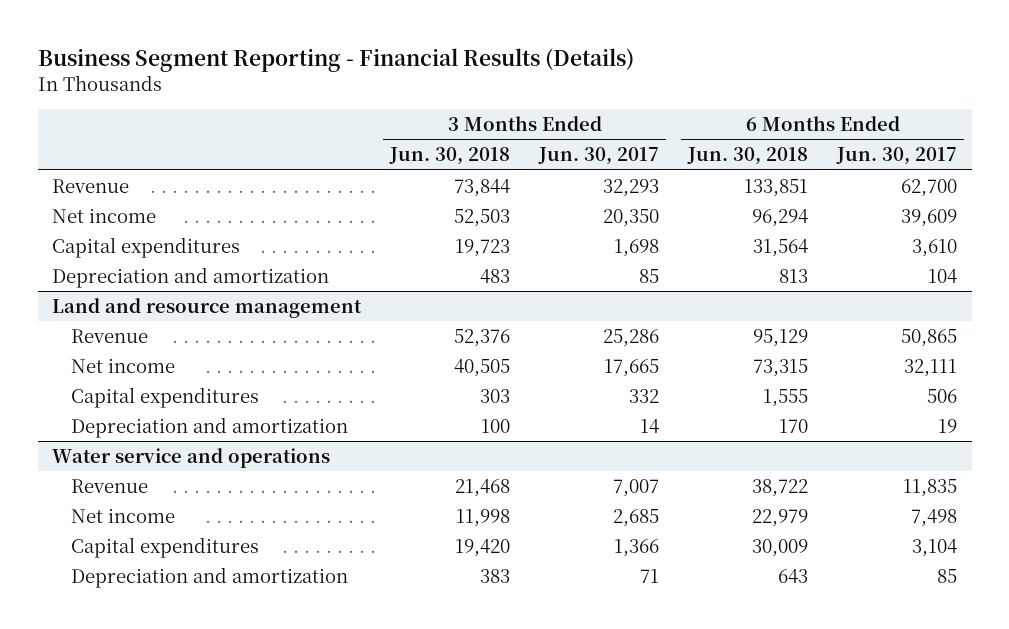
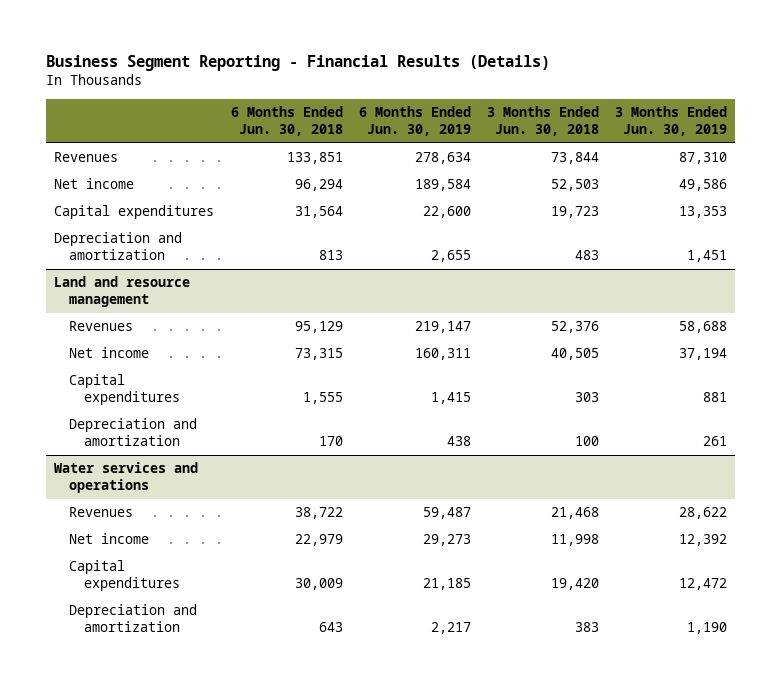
[538,147,660,166] Jun. 30, 2017 -> none
[836,147,958,166] Jun. 30, 2017 -> none
none -> [358,105,471,137] 6 Months Ended Jun. 30, 2019
none -> [614,105,727,137] 3 Months Ended Jun. 30, 2019
[52,178,130,193] Revenue -> [54,152,119,163] Revenues
[71,328,149,343] Revenue -> [69,321,134,332] Revenues
[52,447,331,468] Water service and operations -> [54,462,199,494] Water services and operations
[71,478,149,493] Revenue -> [69,507,134,518] Revenues

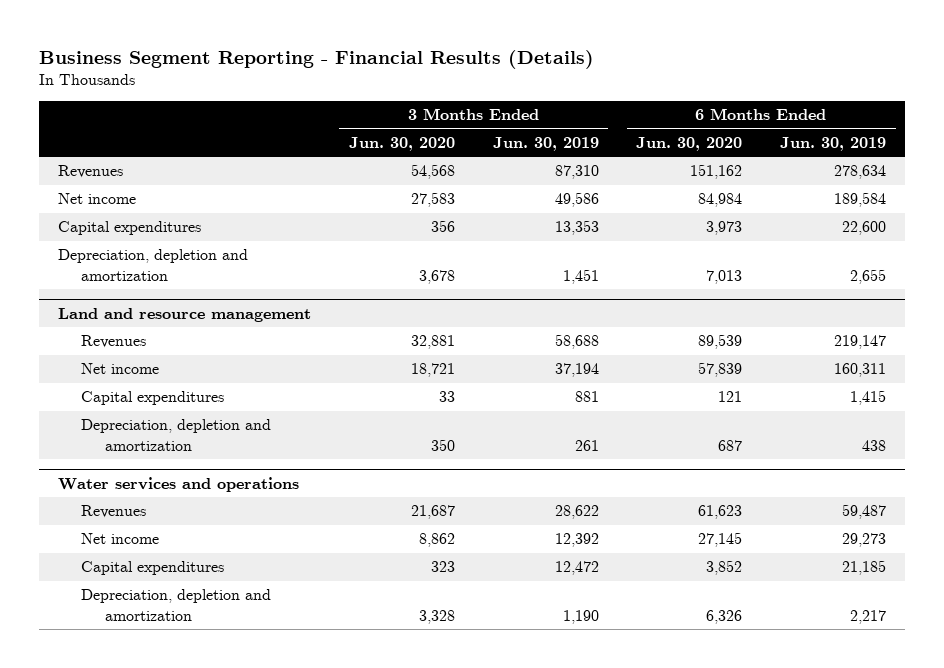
[230,105,343,137] 6 Months Ended Jun. 30, 2018 -> none
[486,105,599,137] 3 Months Ended Jun. 30, 2018 -> none
none -> [348,137,455,152] Jun. 30, 2020
none -> [636,137,743,152] Jun. 30, 2020
[54,232,183,261] Depreciation and amortization -> [57,249,248,281] Depreciation, depletion and amortization
[69,418,198,447] Depreciation and amortization -> [81,419,272,451] Depreciation, depletion and amortization
[69,604,198,633] Depreciation and amortization -> [81,589,272,621] Depreciation, depletion and amortization

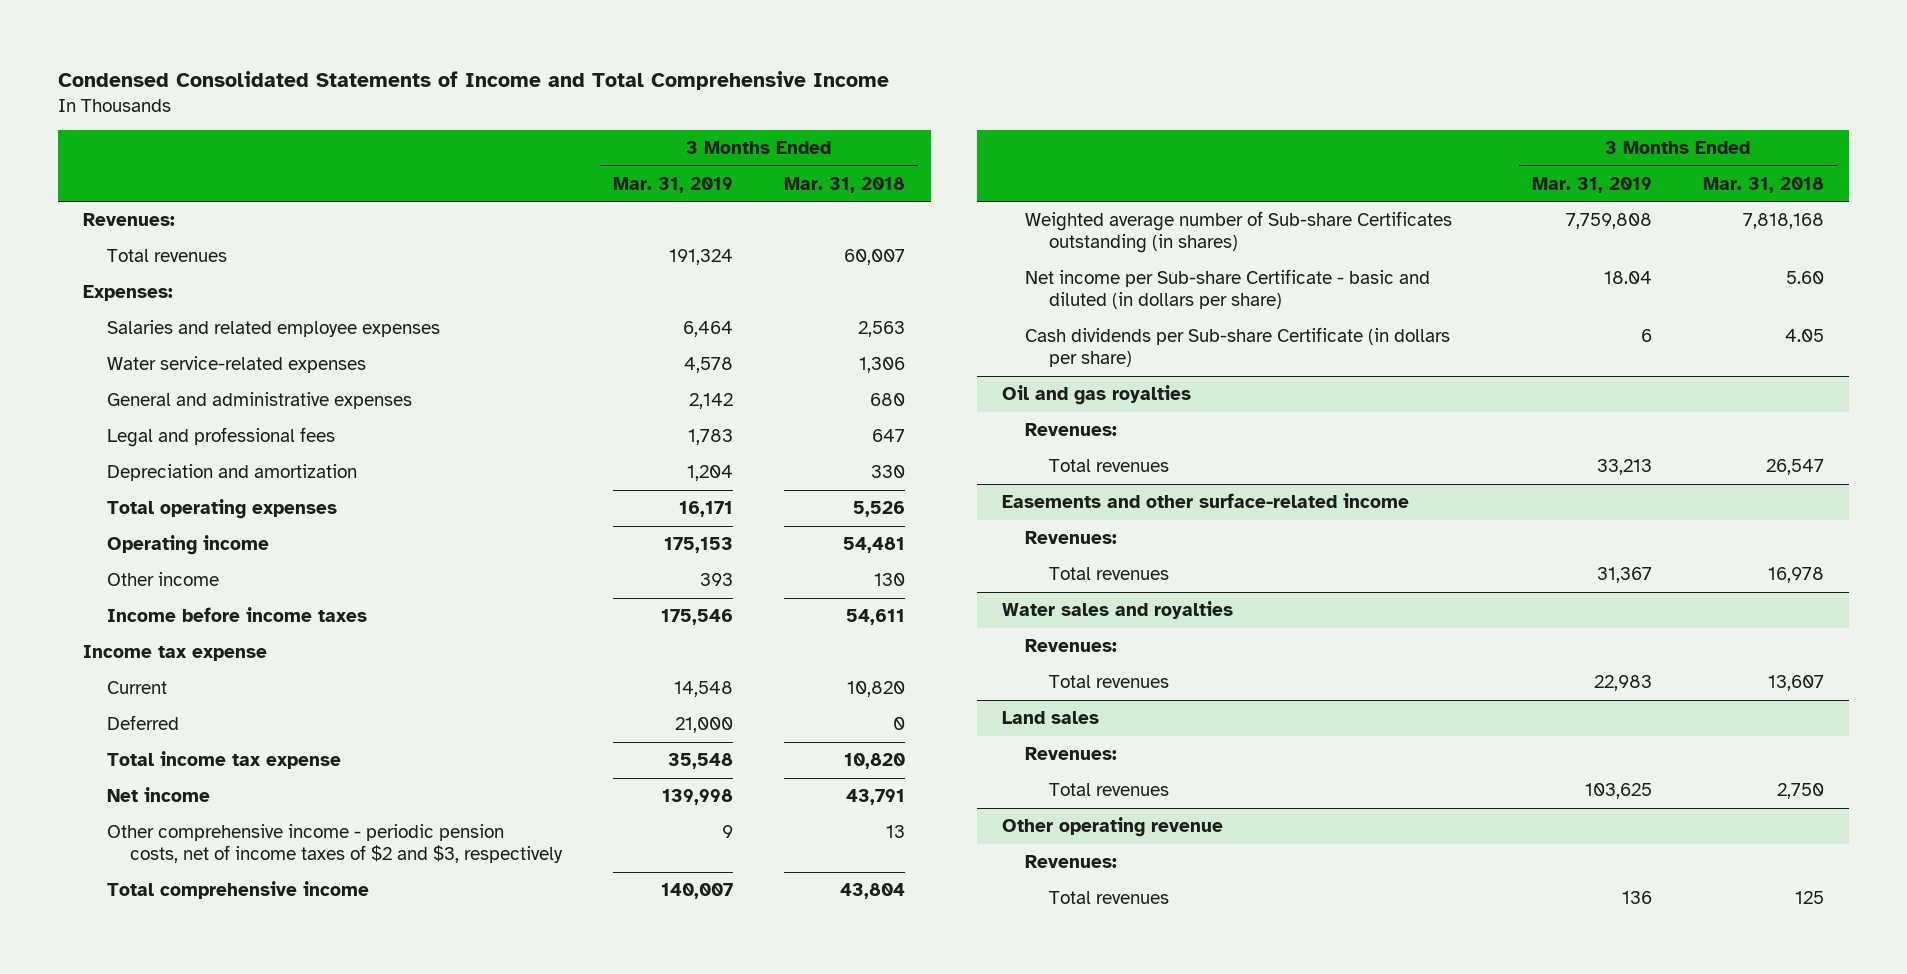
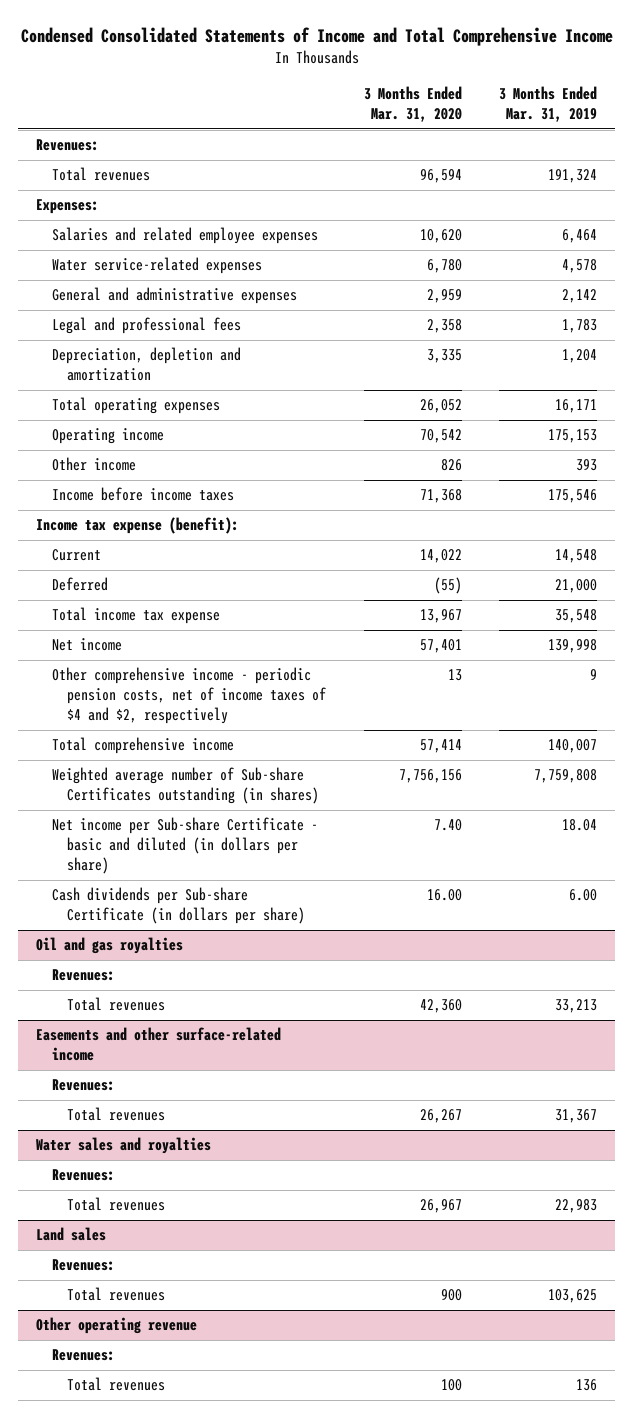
[784,176,906,193] Mar. 31, 2018 -> none
none -> [363,86,462,123] 3 Months Ended Mar. 31, 2020
[106,464,357,482] Depreciation and amortization -> [51,347,241,382] Depreciation, depletion and amortization
[83,645,268,662] Income tax expense -> [36,517,240,535] Income tax expense (benefit):
[106,824,563,864] Other comprehensive income - periodic pension costs, net of income taxes of $2 and $3, respectively -> [51,667,327,725] Other comprehensive income - periodic pension costs, net of income taxes of $4 and $2, respectively
[1640,329,1652,343] 6 -> [568,889,597,902] 6.00

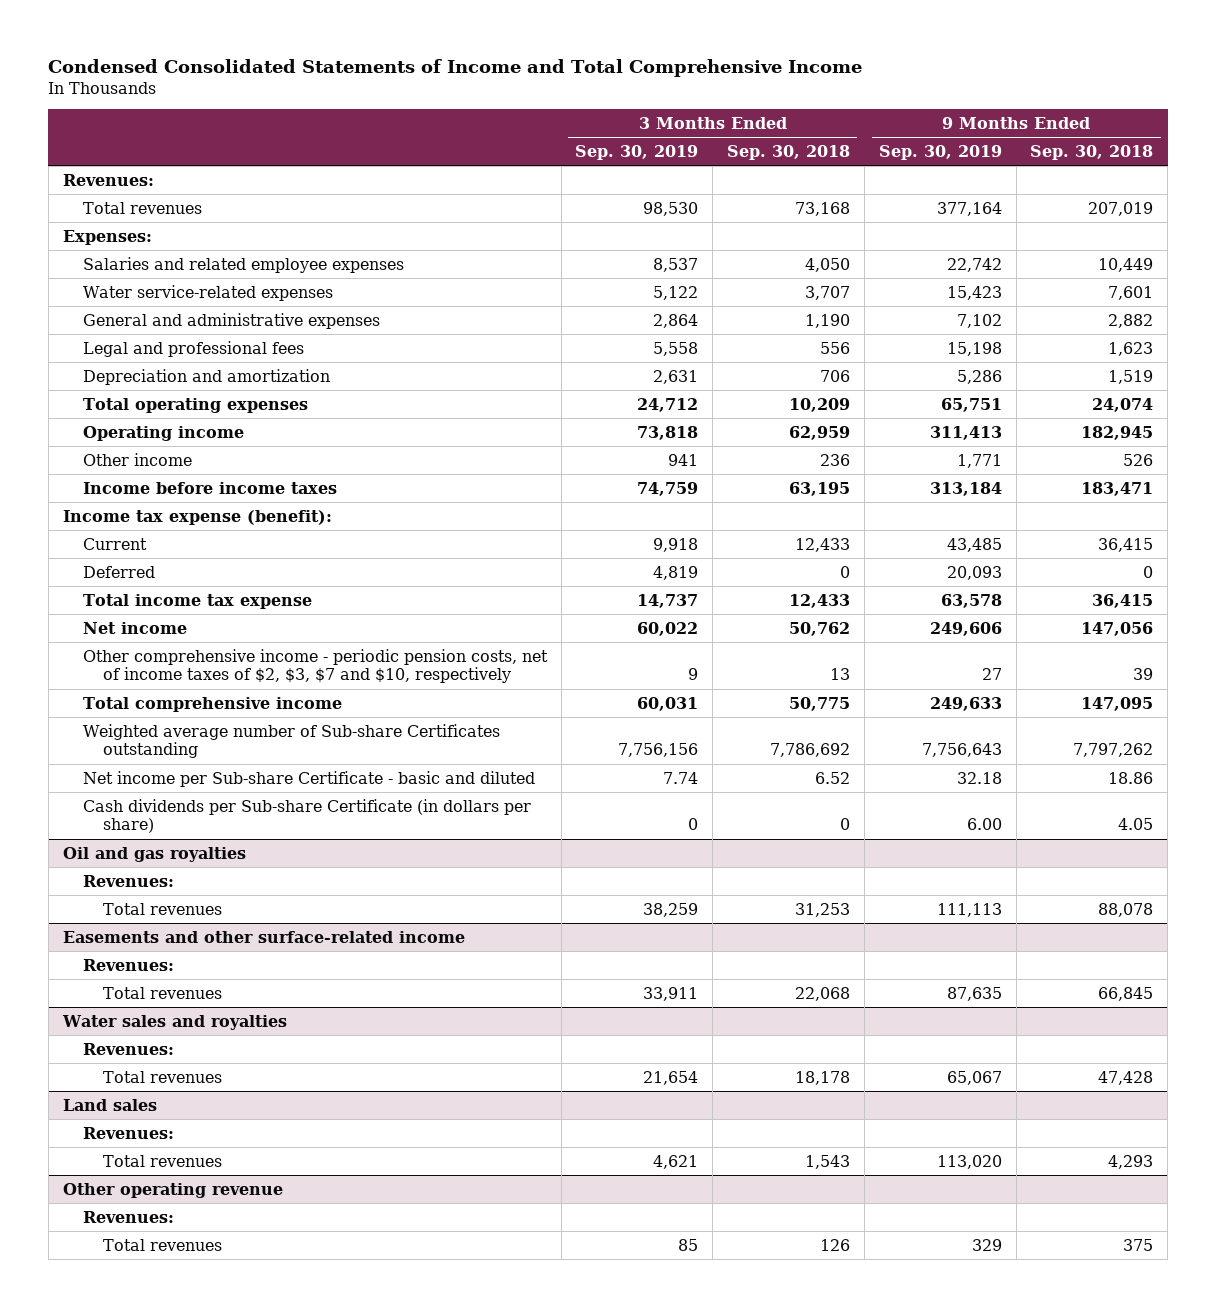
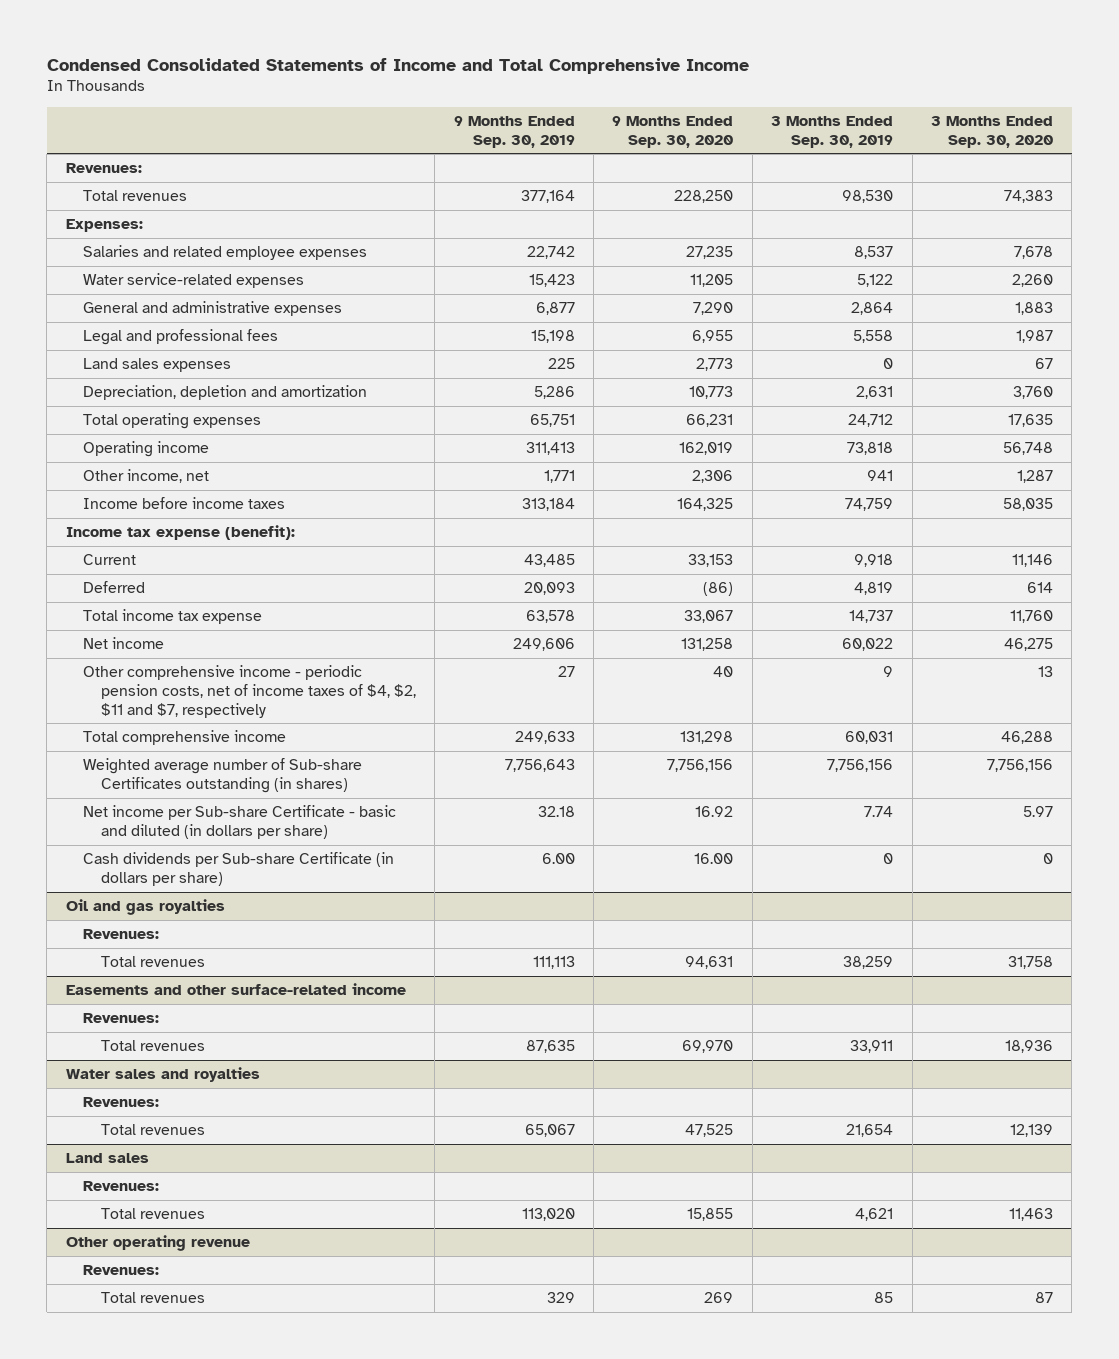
[727,145,851,161] Sep. 30, 2018 -> none
[1030,145,1154,161] Sep. 30, 2018 -> none
none -> [612,115,734,148] 9 Months Ended Sep. 30, 2020
none -> [931,115,1054,148] 3 Months Ended Sep. 30, 2020
[956,313,1002,328] 7,102 -> [535,302,575,316] 6,877
none -> [83,358,232,373] Land sales expenses
[82,368,330,385] Depreciation and amortization -> [83,385,368,401] Depreciation, depletion and amortization
[82,452,192,466] Other income -> [83,469,210,484] Other income, net
[82,648,548,684] Other comprehensive income - periodic pension costs, net of income taxes of $2, $3, $7 and $10, respectively -> [83,665,416,718] Other comprehensive income - periodic pension costs, net of income taxes of $4, $2, $11 and $7, respectively
[82,723,500,759] Weighted average number of Sub-share Certificates outstanding -> [83,758,363,793] Weighted average number of Sub-share Certificates outstanding (in shares)
[82,770,535,787] Net income per Sub-share Certificate - basic and diluted -> [83,805,397,839] Net income per Sub-share Certificate - basic and diluted (in dollars per share)

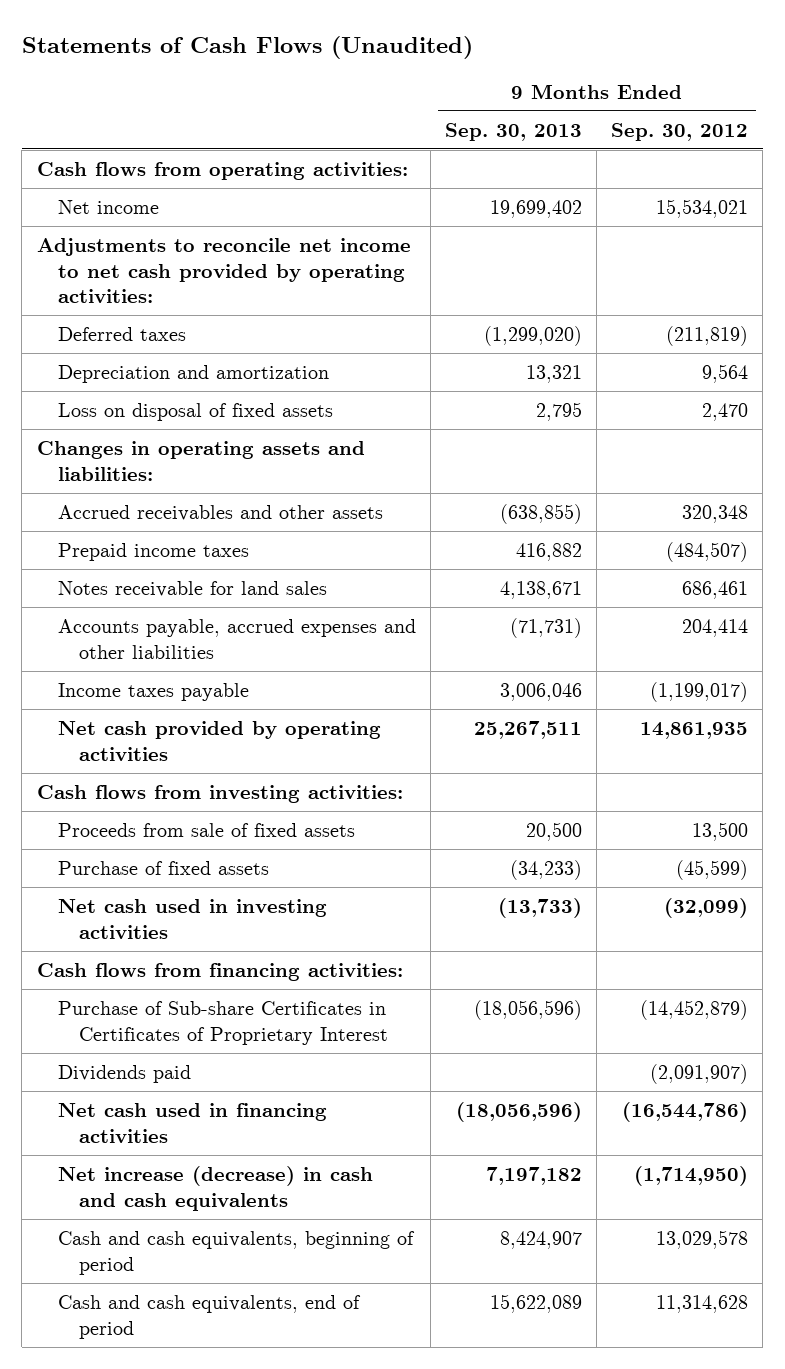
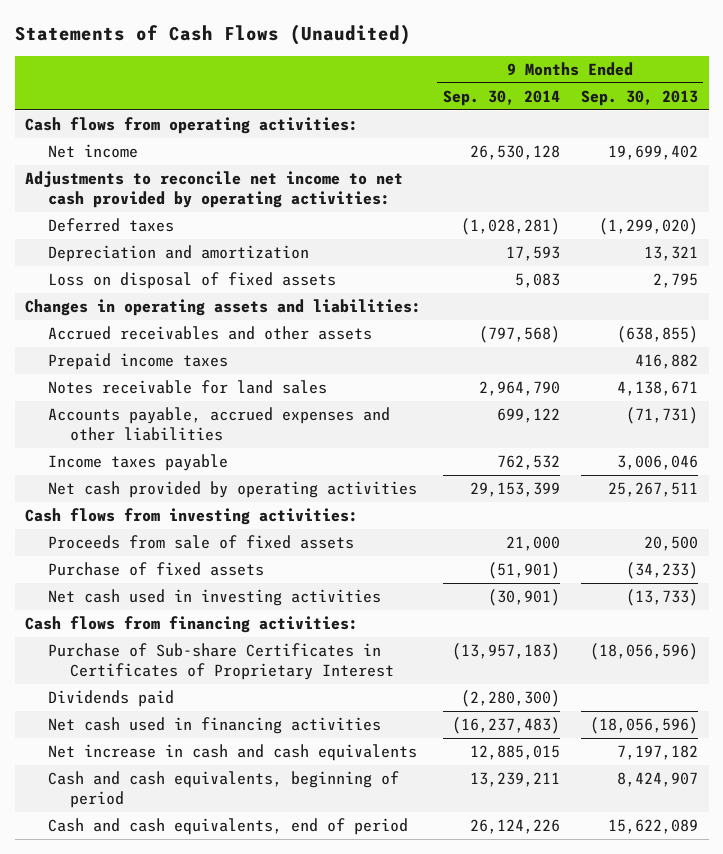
[611,122,749,141] Sep. 30, 2012 -> none
none -> [442,89,560,106] Sep. 30, 2014
[58,1165,374,1211] Net increase (decrease) in cash and cash equivalents -> [47,744,417,762] Net increase in cash and cash equivalents

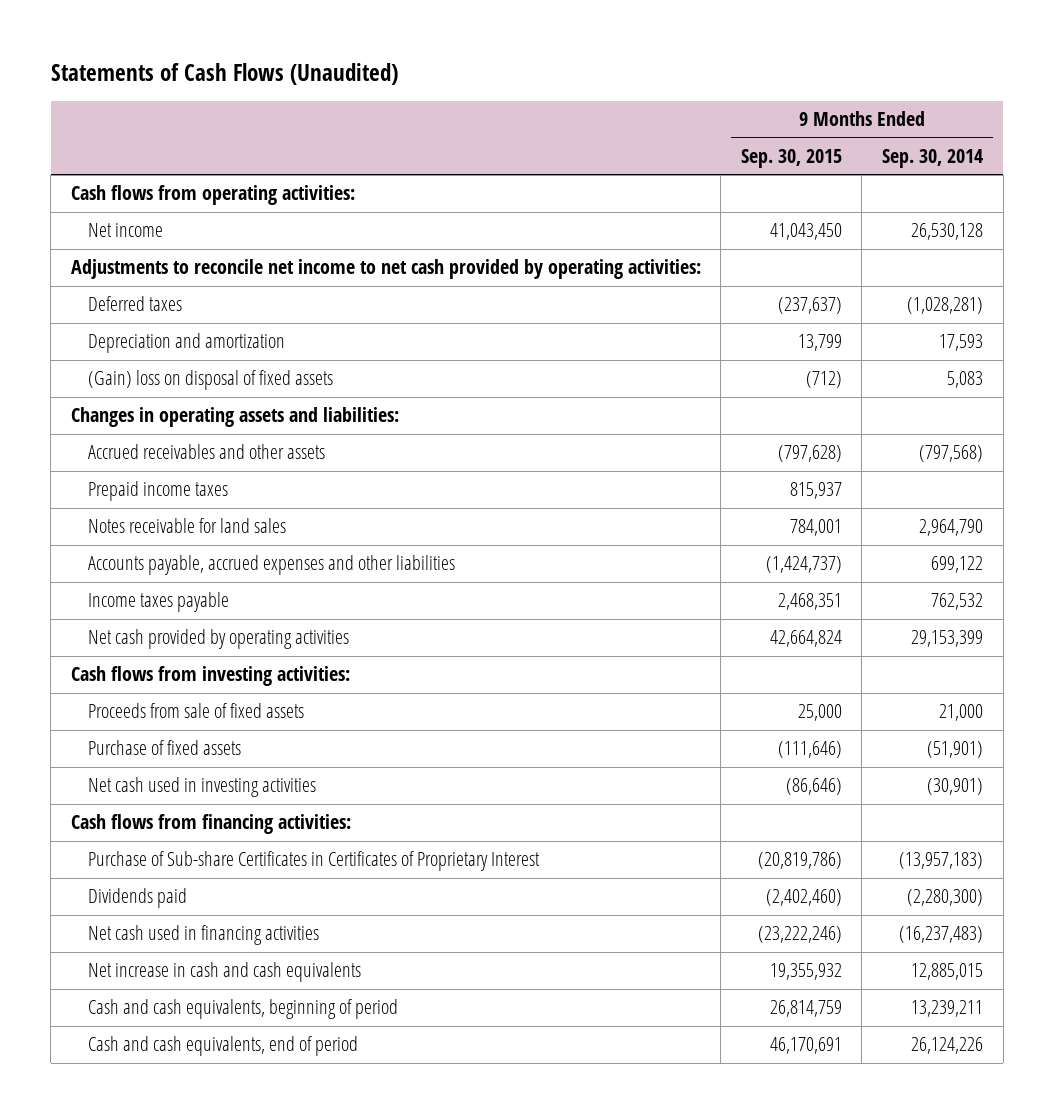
[580,89,698,106] Sep. 30, 2013 -> none
none -> [740,148,842,168] Sep. 30, 2015
[47,272,336,290] Loss on disposal of fixed assets -> [87,370,333,391] (Gain) loss on disposal of fixed assets

